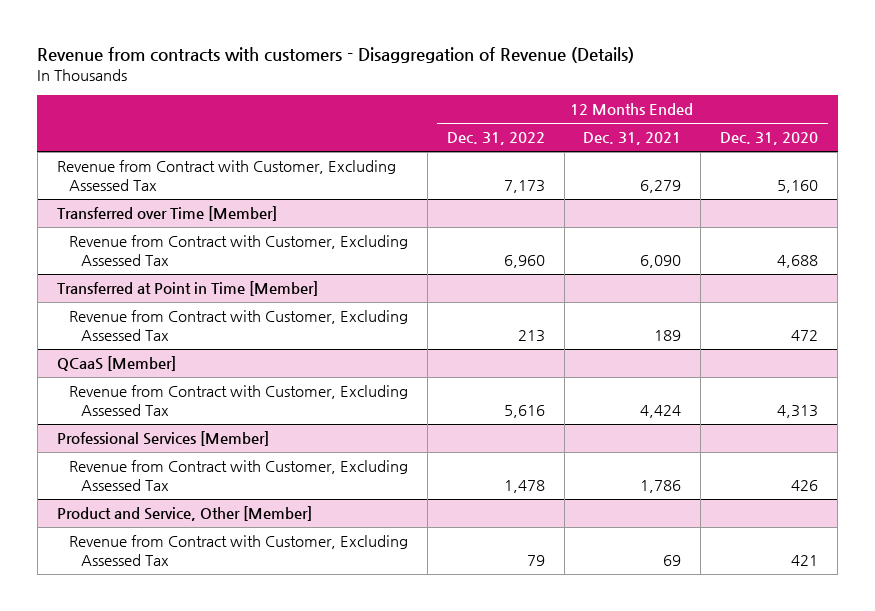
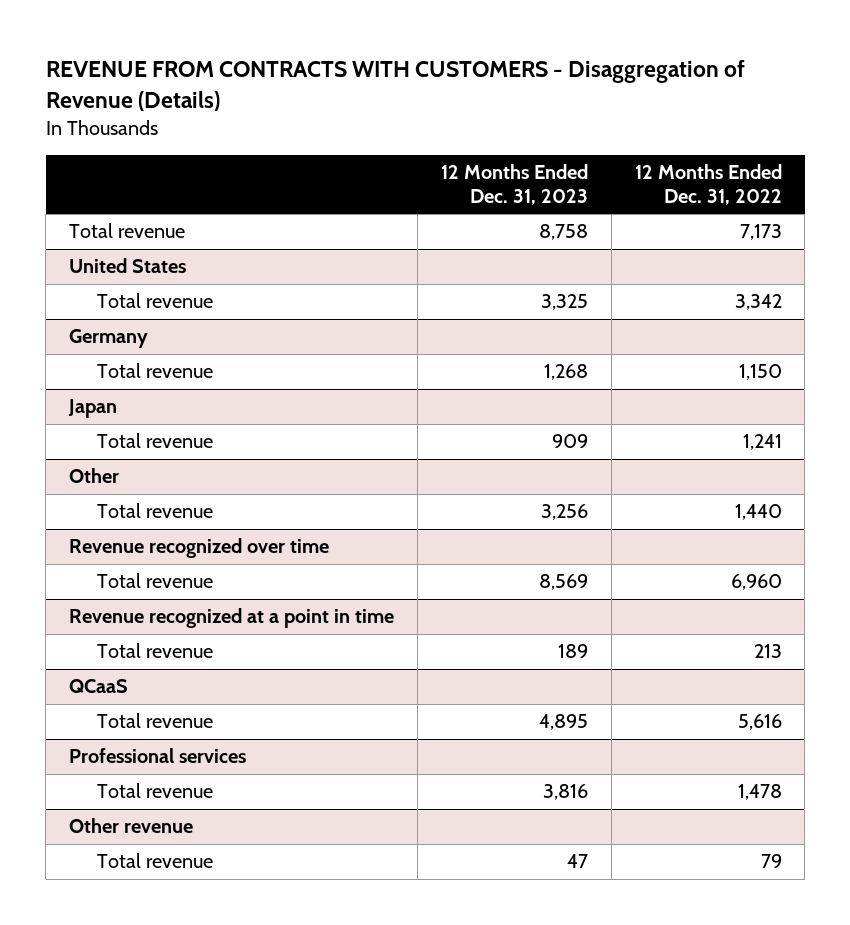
[37,47,635,64] Revenue from contracts with customers - Disaggregation of Revenue (Details) -> [45,59,745,111] REVENUE FROM CONTRACTS WITH CUSTOMERS - Disaggregation of Revenue (Details)
[583,132,682,146] Dec. 31, 2021 -> none
[720,132,819,146] Dec. 31, 2020 -> none
none -> [440,164,588,206] 12 Months Ended Dec. 31, 2023
[68,535,408,567] Revenue from Contract with Customer, Excluding Assessed Tax -> none
[56,160,396,192] Revenue from Contract with Customer, Excluding Assessed Tax -> [68,223,185,239] Total revenue
none -> [68,258,186,274] United States
none -> [96,293,213,309] Total revenue
none -> [68,329,148,349] Germany
none -> [96,363,213,379] Total revenue
none -> [67,399,117,419] Japan
none -> [96,433,213,449] Total revenue
none -> [68,468,119,484] Other
none -> [96,503,213,519] Total revenue
[56,206,277,222] Transferred over Time [Member] -> [68,538,329,559] Revenue recognized over time
[68,235,408,267] Revenue from Contract with Customer, Excluding Assessed Tax -> [96,573,213,589] Total revenue
[56,281,318,297] Transferred at Point in Time [Member] -> [68,608,394,629] Revenue recognized at a point in time
[68,310,408,342] Revenue from Contract with Customer, Excluding Assessed Tax -> [96,643,213,659] Total revenue
[56,356,176,372] QCaaS [Member] -> [68,679,128,694] QCaaS
[68,385,408,417] Revenue from Contract with Customer, Excluding Assessed Tax -> [96,713,213,729] Total revenue
[56,431,269,447] Professional Services [Member] -> [68,748,246,764] Professional services
[68,460,408,492] Revenue from Contract with Customer, Excluding Assessed Tax -> [96,783,213,799] Total revenue
[56,506,312,522] Product and Service, Other [Member] -> [68,818,193,834] Other revenue
none -> [96,853,213,869] Total revenue

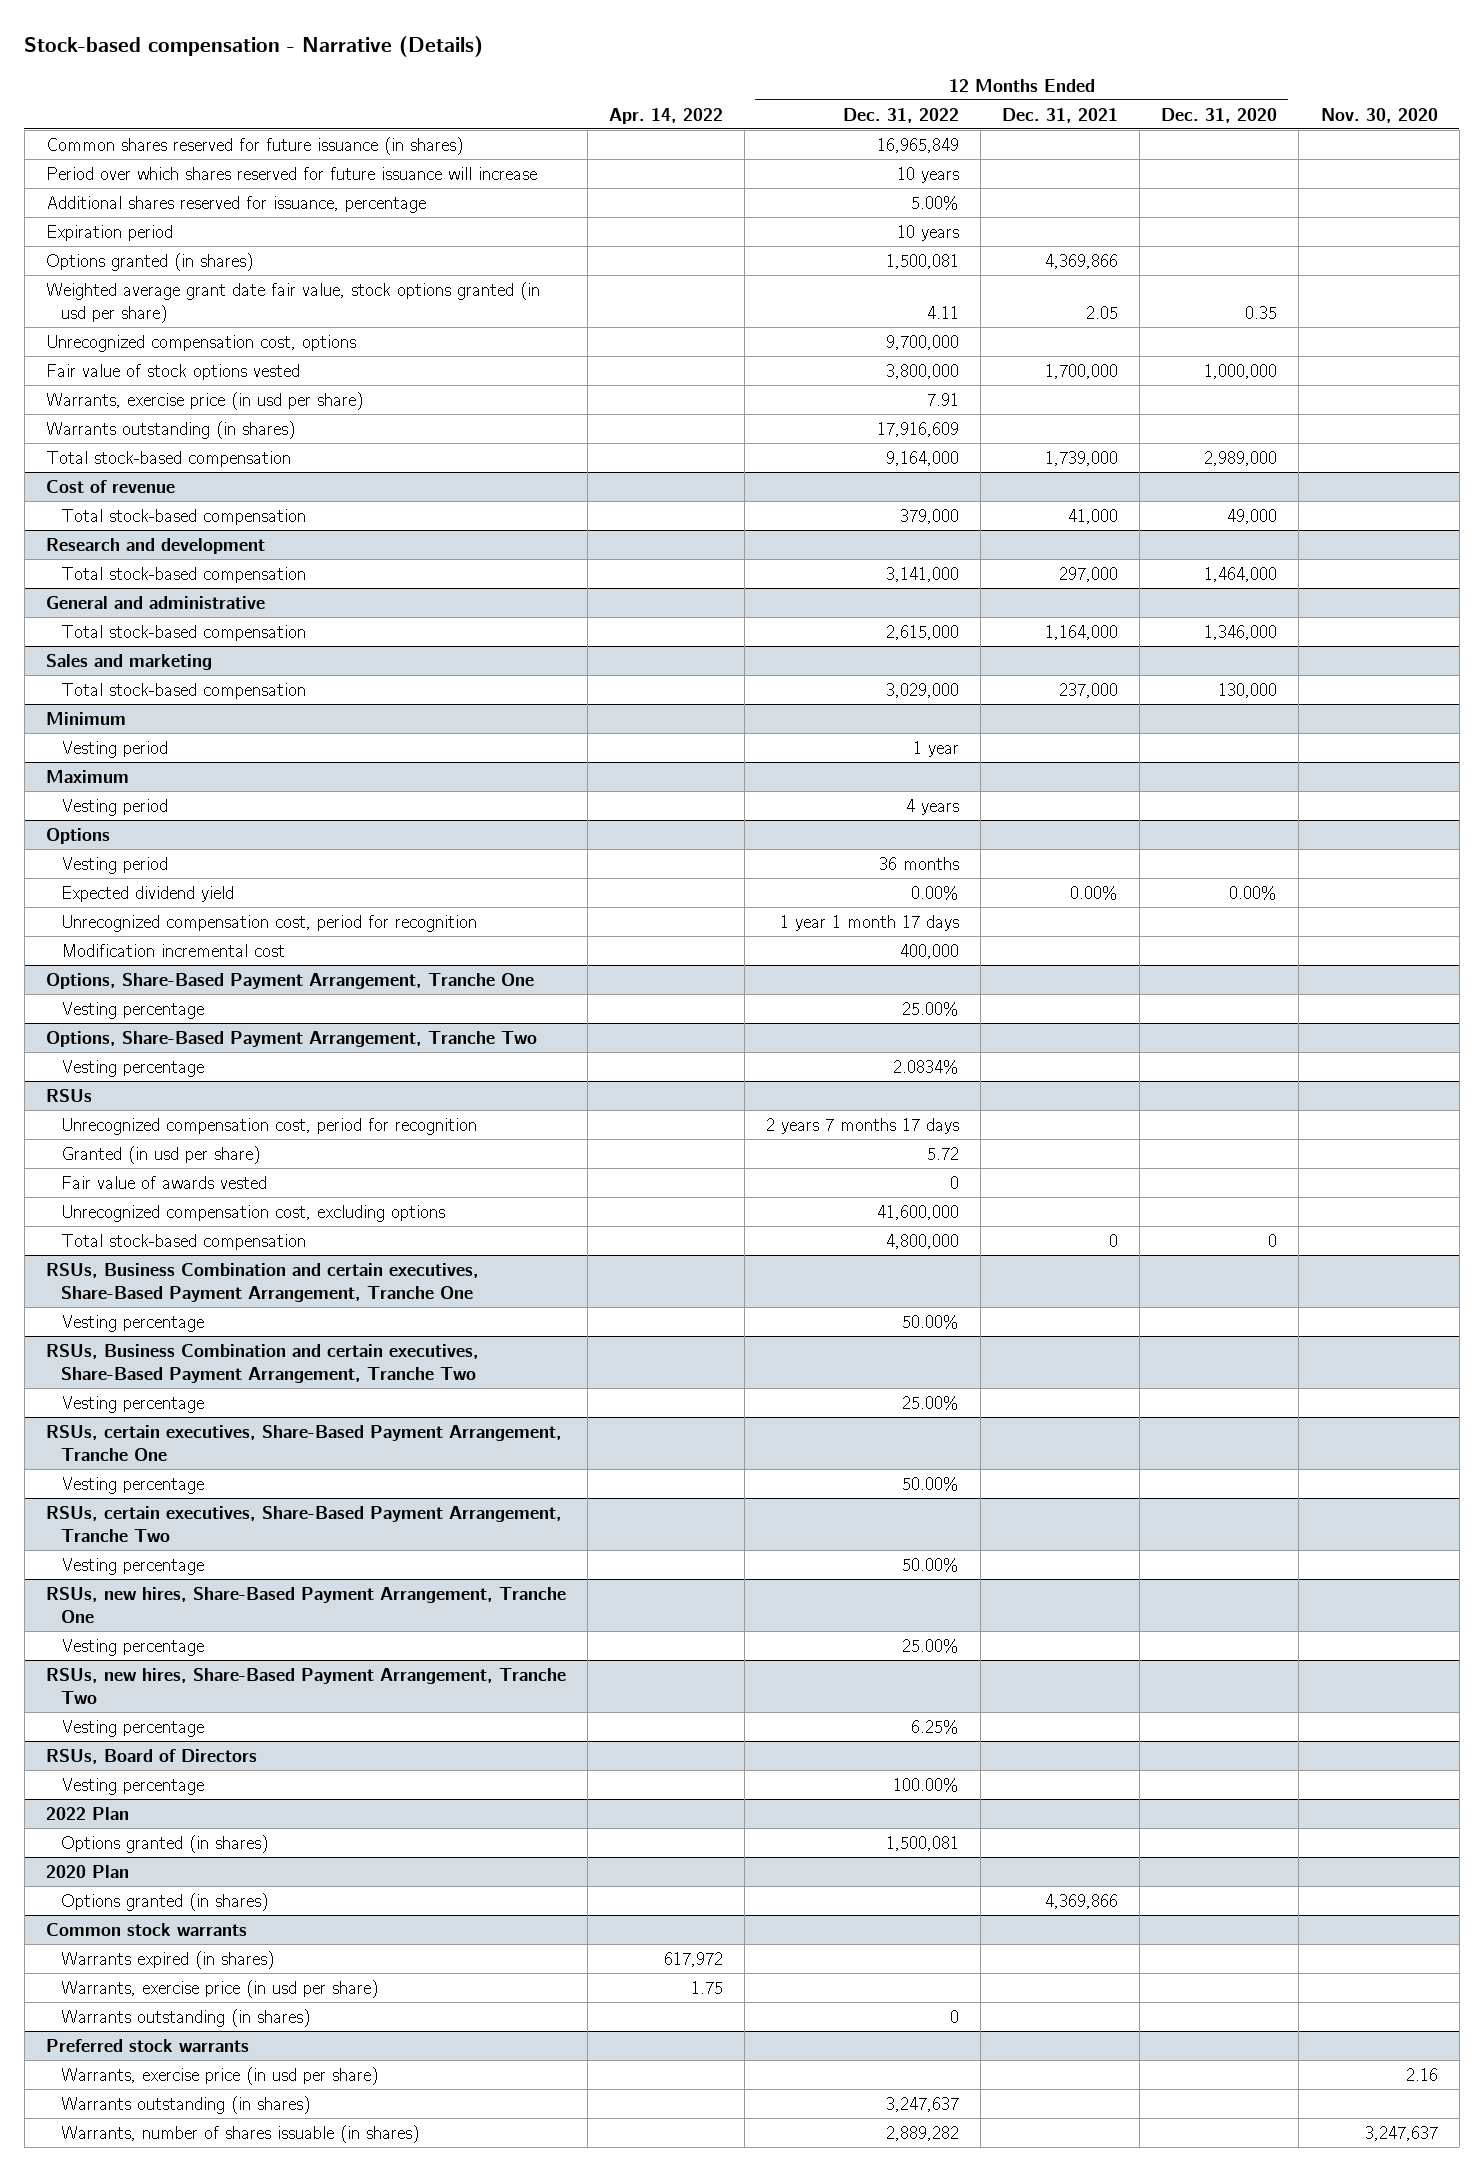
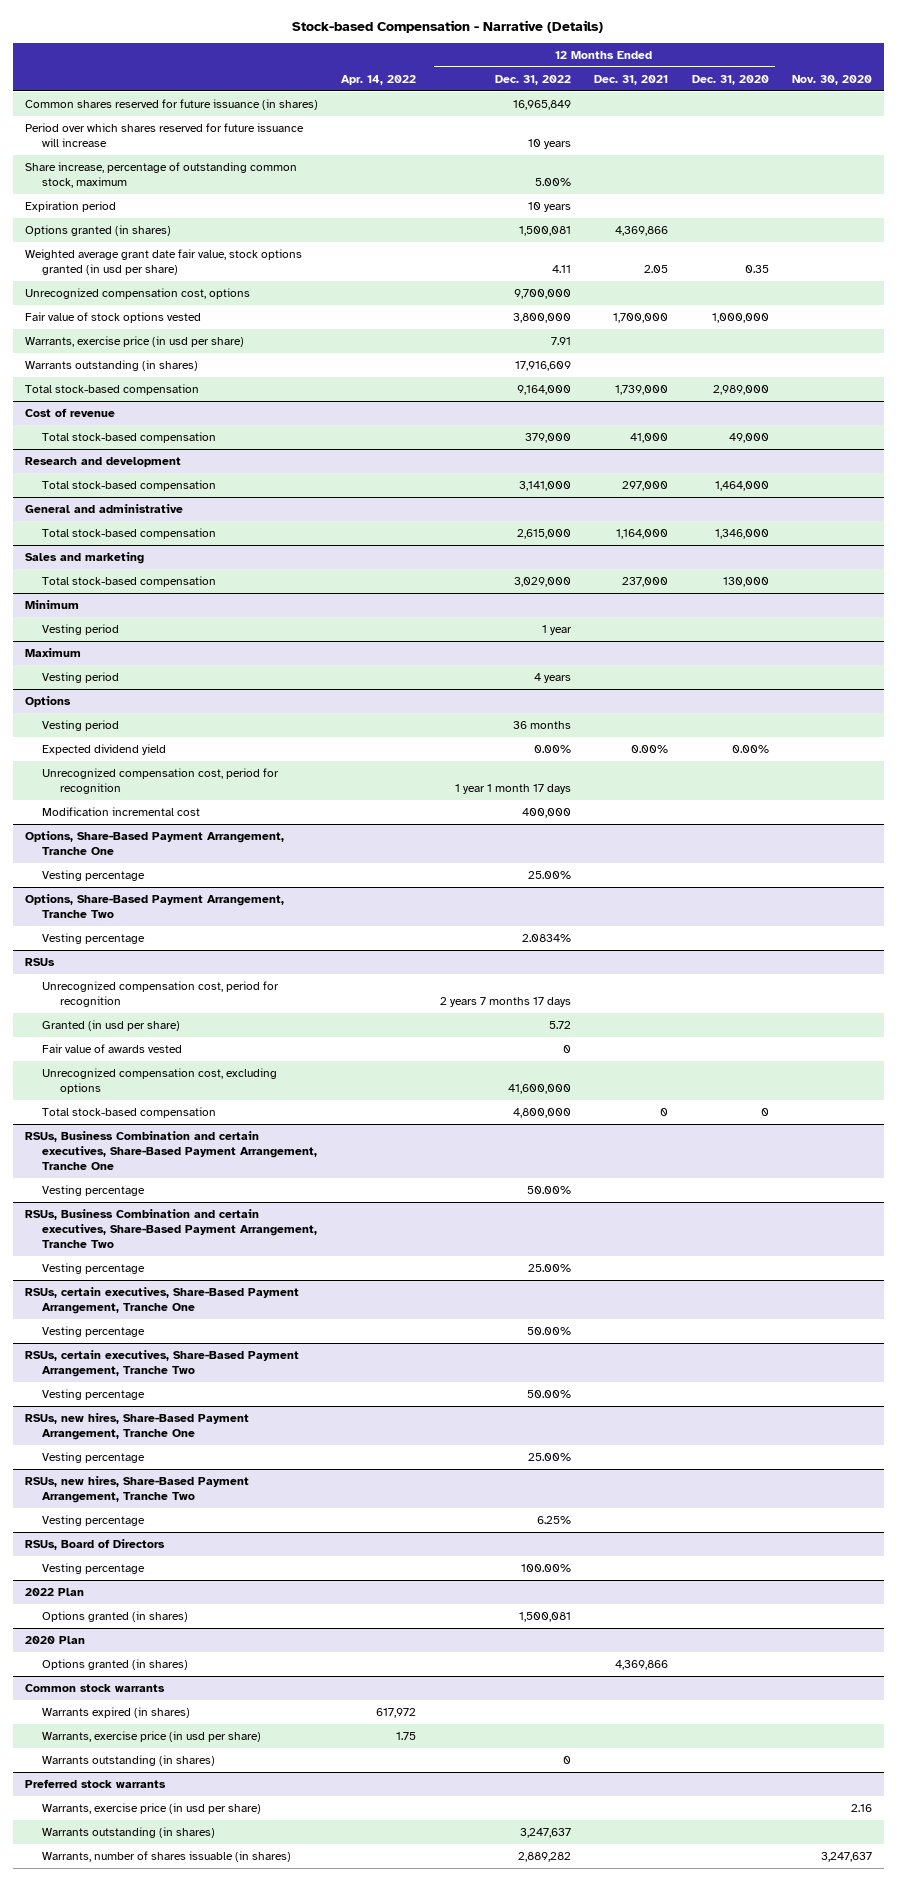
[24,36,484,58] Stock-based compensation - Narrative (Details) -> [292,20,604,34] Stock-based Compensation - Narrative (Details)
[45,195,426,213] Additional shares reserved for issuance, percentage -> [24,162,297,189] Share increase, percentage of outstanding common stock, maximum

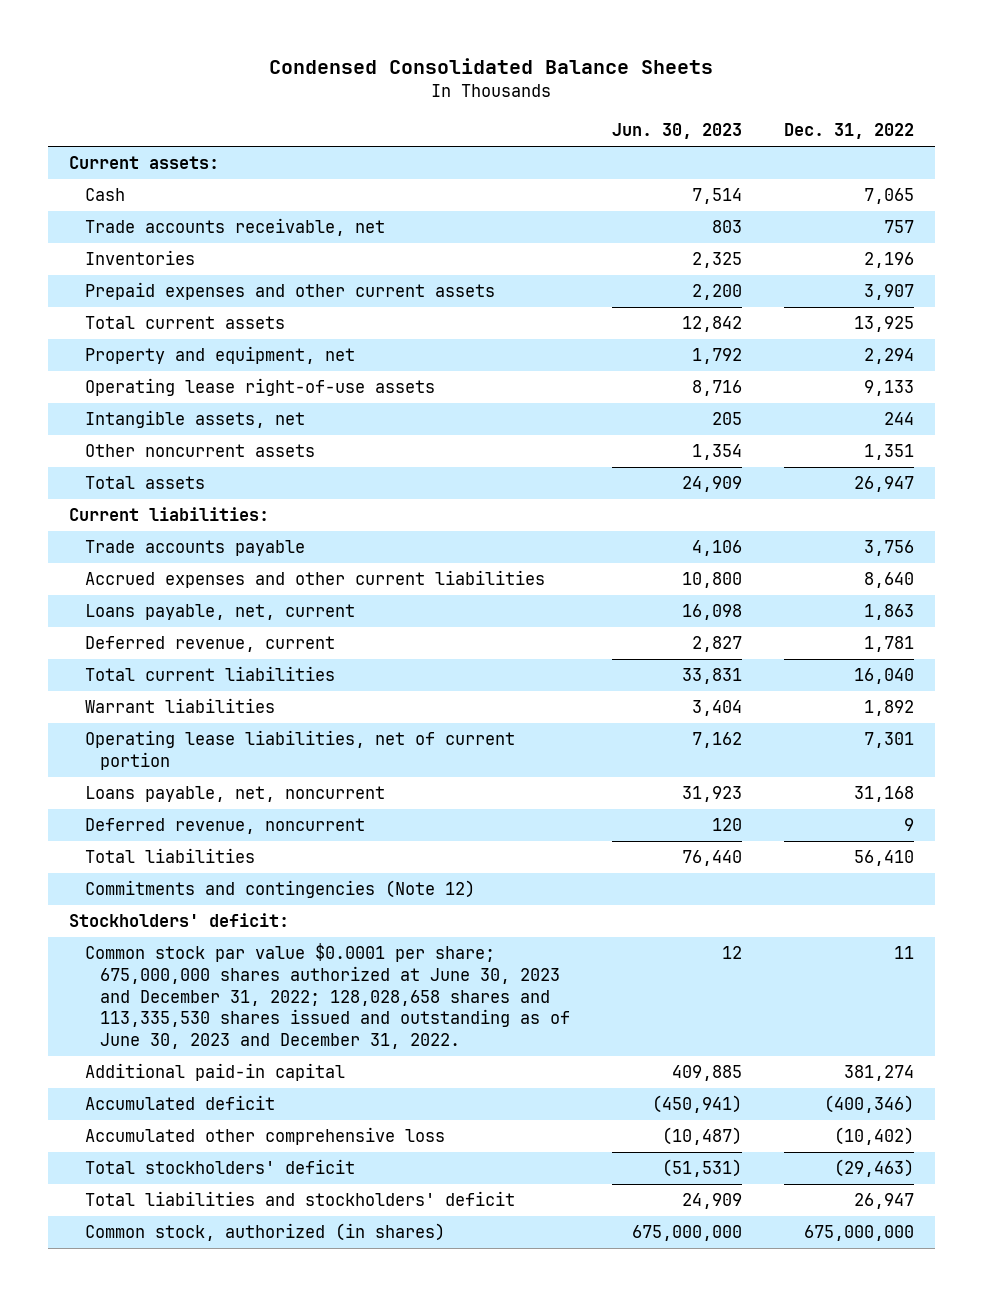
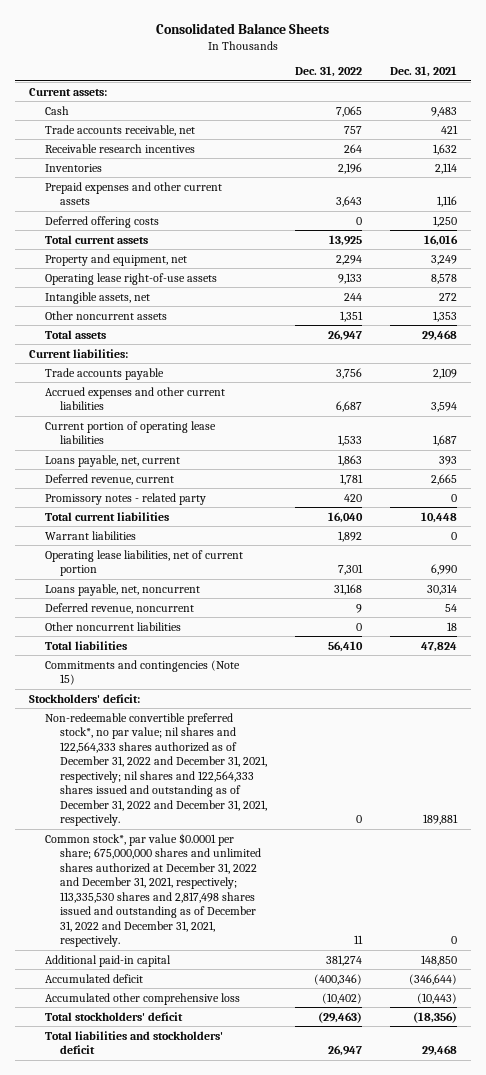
[269,58,714,75] Condensed Consolidated Balance Sheets -> [156,22,330,34] Consolidated Balance Sheets
[612,123,743,140] Jun. 30, 2023 -> none
none -> [390,66,458,78] Dec. 31, 2021
none -> [44,143,195,153] Receivable research incentives
[863,284,914,301] 3,907 -> [336,196,363,208] 3,643
none -> [44,215,159,228] Deferred offering costs
[863,572,914,589] 8,640 -> [336,401,363,413] 6,687
none -> [44,420,216,445] Current portion of operating lease liabilities
none -> [44,492,206,505] Promissory notes - related party
none -> [44,621,181,631] Other noncurrent liabilities
[84,880,475,899] Commitments and contingencies (Note 12) -> [44,659,240,686] Commitments and contingencies (Note 15)
none -> [44,712,268,827] Non-redeemable convertible preferred stock*, no par value; nil shares and 122,564,333 shares authorized as of December 31, 2022 and December 31, 2021, respectively; nil shares and 122,564,333 shares issued and outstanding as of December 31, 2022 and December 31, 2021, respectively.
[84,943,571,1049] Common stock par value $0.0001 per share; 675,000,000 shares authorized at June 30, 2023 and December 31, 2022; 128,028,658 shares and 113,335,530 shares issued and outstanding as of June 30, 2023 and December 31, 2022. -> [44,832,262,948] Common stock*, par value $0.0001 per share; 675,000,000 shares and unlimited shares authorized at December 31, 2022 and December 31, 2021, respectively; 113,335,530 shares and 2,817,498 shares issued and outstanding as of December 31, 2022 and December 31, 2021, respectively.
[84,1223,445,1242] Common stock, authorized (in shares) -> none

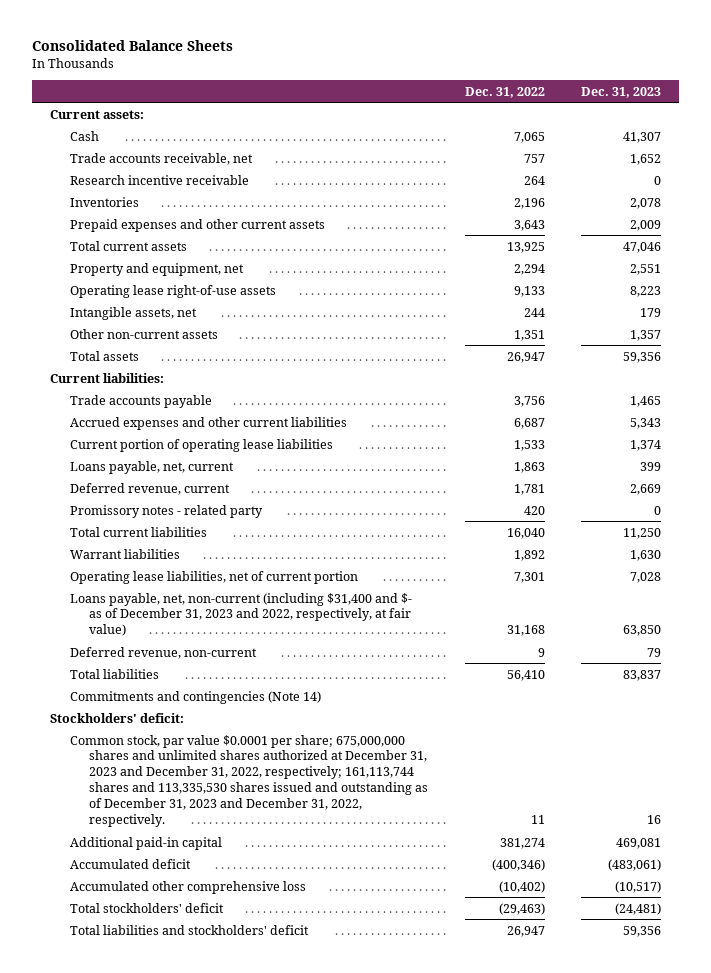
[390,66,458,78] Dec. 31, 2021 -> none
none -> [581,86,662,98] Dec. 31, 2023
[44,143,195,153] Receivable research incentives -> [69,174,249,185] Research incentive receivable
[44,215,159,228] Deferred offering costs -> none
[44,310,167,320] Other noncurrent assets -> [69,328,218,339] Other non-current assets
[44,621,181,631] Other noncurrent liabilities -> none
[44,583,200,596] Loans payable, net, noncurrent -> [69,592,412,637] Loans payable, net, non-current (including $31,400 and $- as of December 31, 2023 and 2022, respectively, at fair value)
[44,602,194,614] Deferred revenue, noncurrent -> [69,646,257,659] Deferred revenue, non-current
[44,659,240,686] Commitments and contingencies (Note 15) -> [69,690,321,704] Commitments and contingencies (Note 14)
[44,712,268,827] Non-redeemable convertible preferred stock*, no par value; nil shares and 122,564,333 shares authorized as of December 31, 2022 and December 31, 2021, respectively; nil shares and 122,564,333 shares issued and outstanding as of December 31, 2022 and December 31, 2021, respectively. -> none
[44,832,262,948] Common stock*, par value $0.0001 per share; 675,000,000 shares and unlimited shares authorized at December 31, 2022 and December 31, 2021, respectively; 113,335,530 shares and 2,817,498 shares issued and outstanding as of December 31, 2022 and December 31, 2021, respectively. -> [69,734,429,828] Common stock, par value $0.0001 per share; 675,000,000 shares and unlimited shares authorized at December 31, 2023 and December 31, 2022, respectively; 161,113,744 shares and 113,335,530 shares issued and outstanding as of December 31, 2023 and December 31, 2022, respectively.

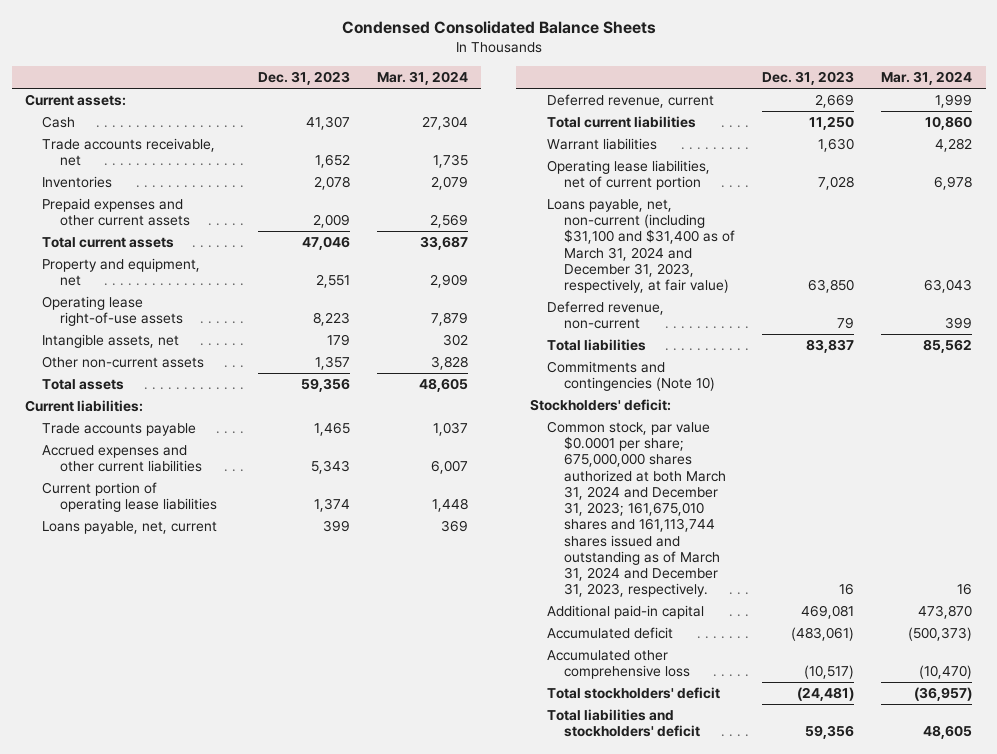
[31,40,233,52] Consolidated Balance Sheets -> [341,21,656,35] Condensed Consolidated Balance Sheets
[464,86,545,98] Dec. 31, 2022 -> none
none -> [376,71,468,86] Mar. 31, 2024
[69,174,249,185] Research incentive receivable -> none
[69,504,263,518] Promissory notes - related party -> none
[69,592,412,637] Loans payable, net, non-current (including $31,400 and $- as of December 31, 2023 and 2022, respectively, at fair value) -> [546,198,736,294] Loans payable, net, non-current (including $31,100 and $31,400 as of March 31, 2024 and December 31, 2023, respectively, at fair value)
[69,690,321,704] Commitments and contingencies (Note 14) -> [546,360,716,392] Commitments and contingencies (Note 10)
[69,734,429,828] Common stock, par value $0.0001 per share; 675,000,000 shares and unlimited shares authorized at December 31, 2023 and December 31, 2022, respectively; 161,113,744 shares and 113,335,530 shares issued and outstanding as of December 31, 2023 and December 31, 2022, respectively. -> [546,420,727,598] Common stock, par value $0.0001 per share; 675,000,000 shares authorized at both March 31, 2024 and December 31, 2023; 161,675,010 shares and 161,113,744 shares issued and outstanding as of March 31, 2024 and December 31, 2023, respectively.

